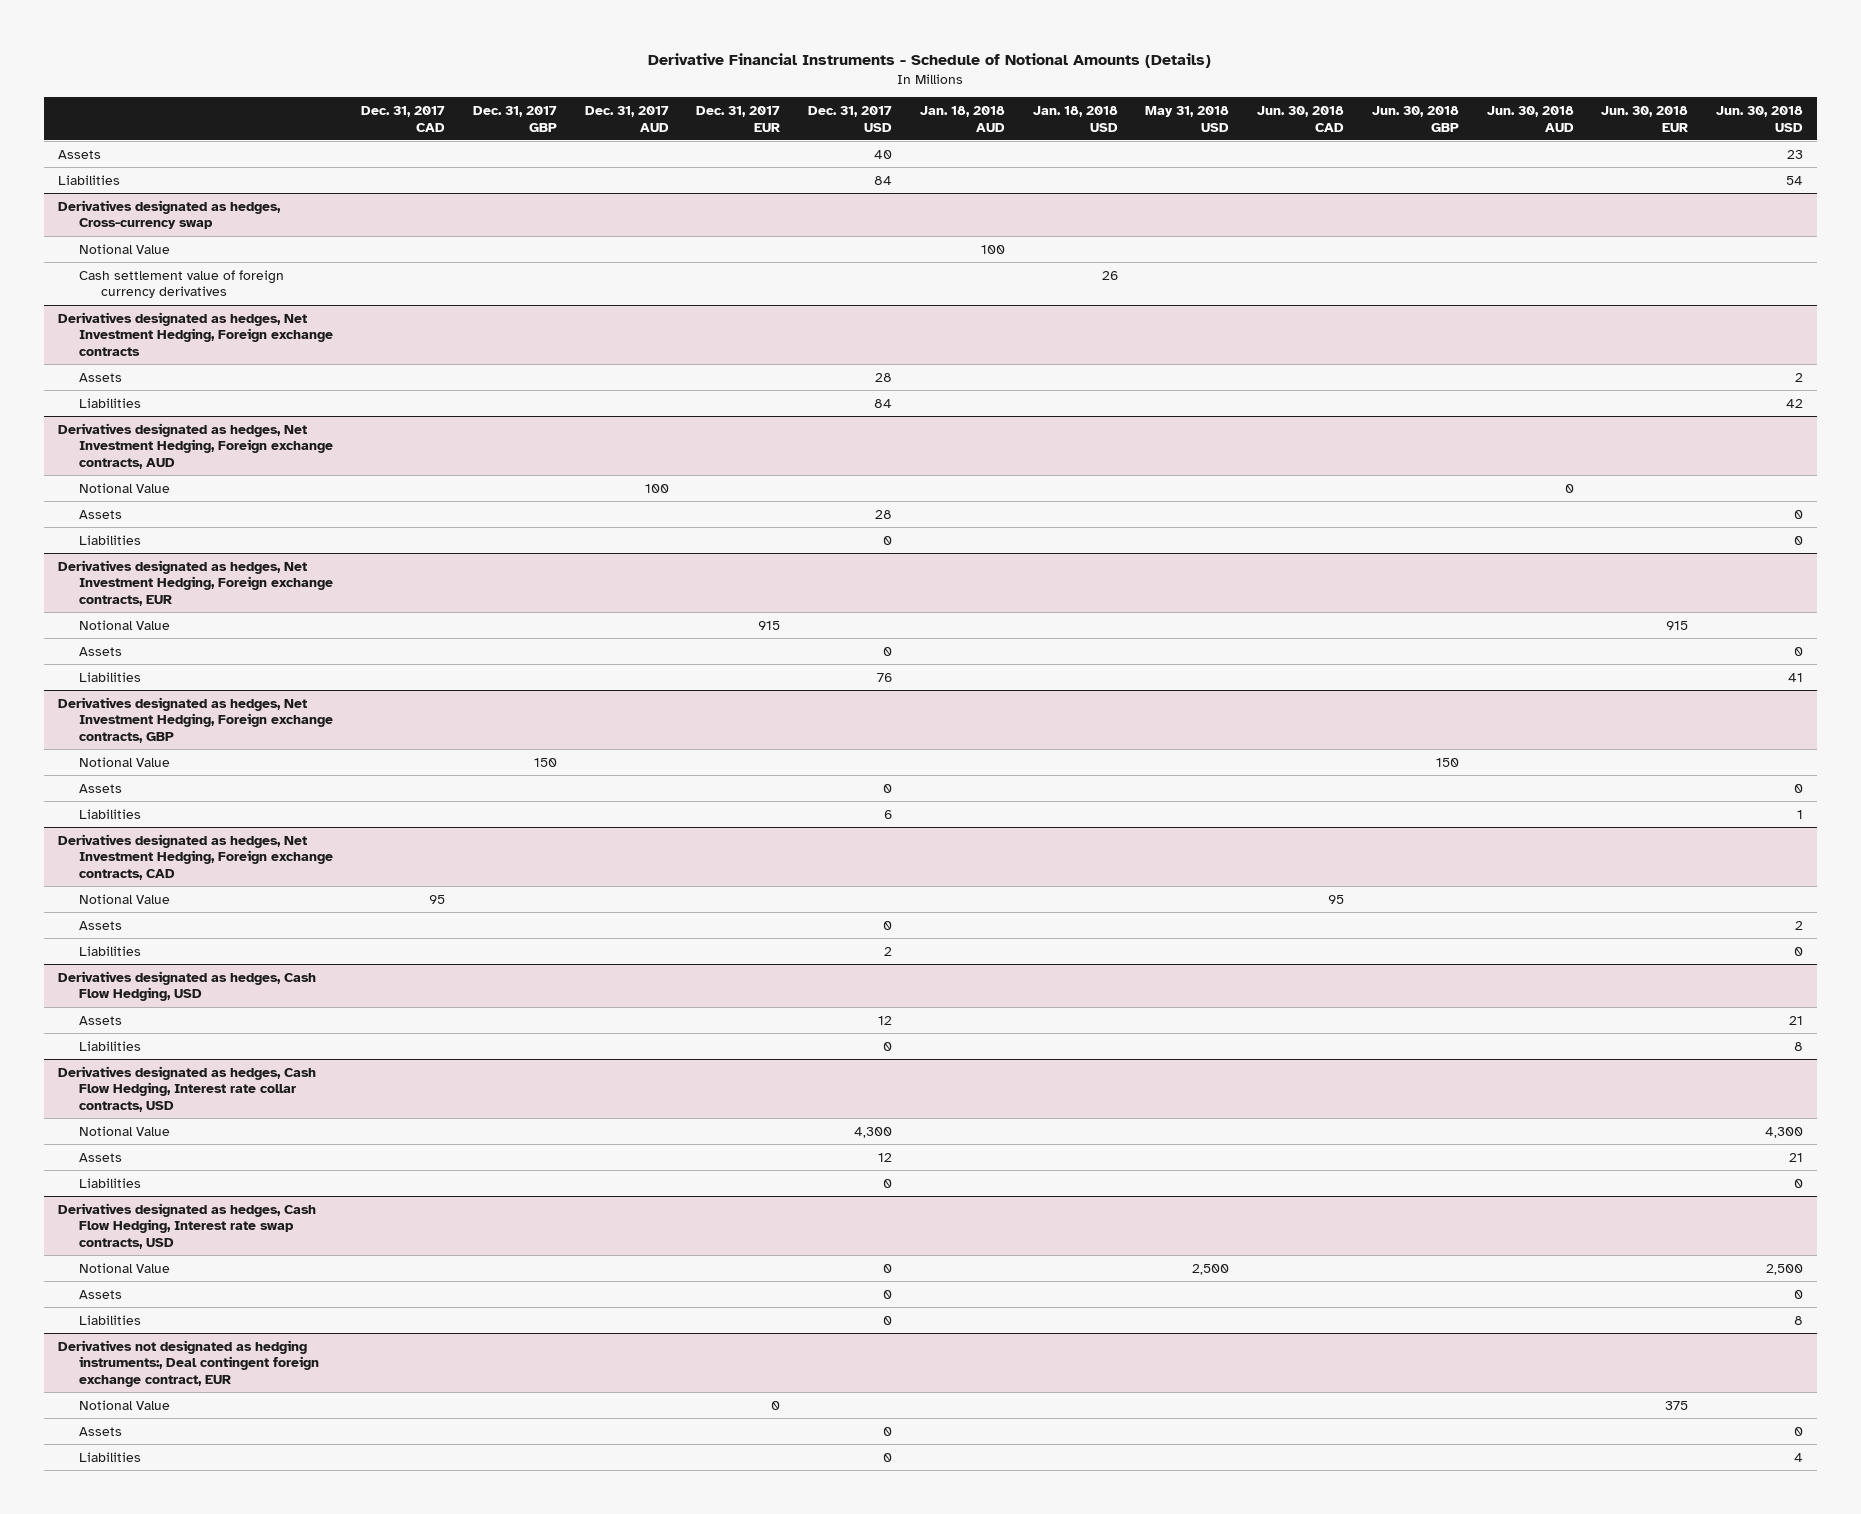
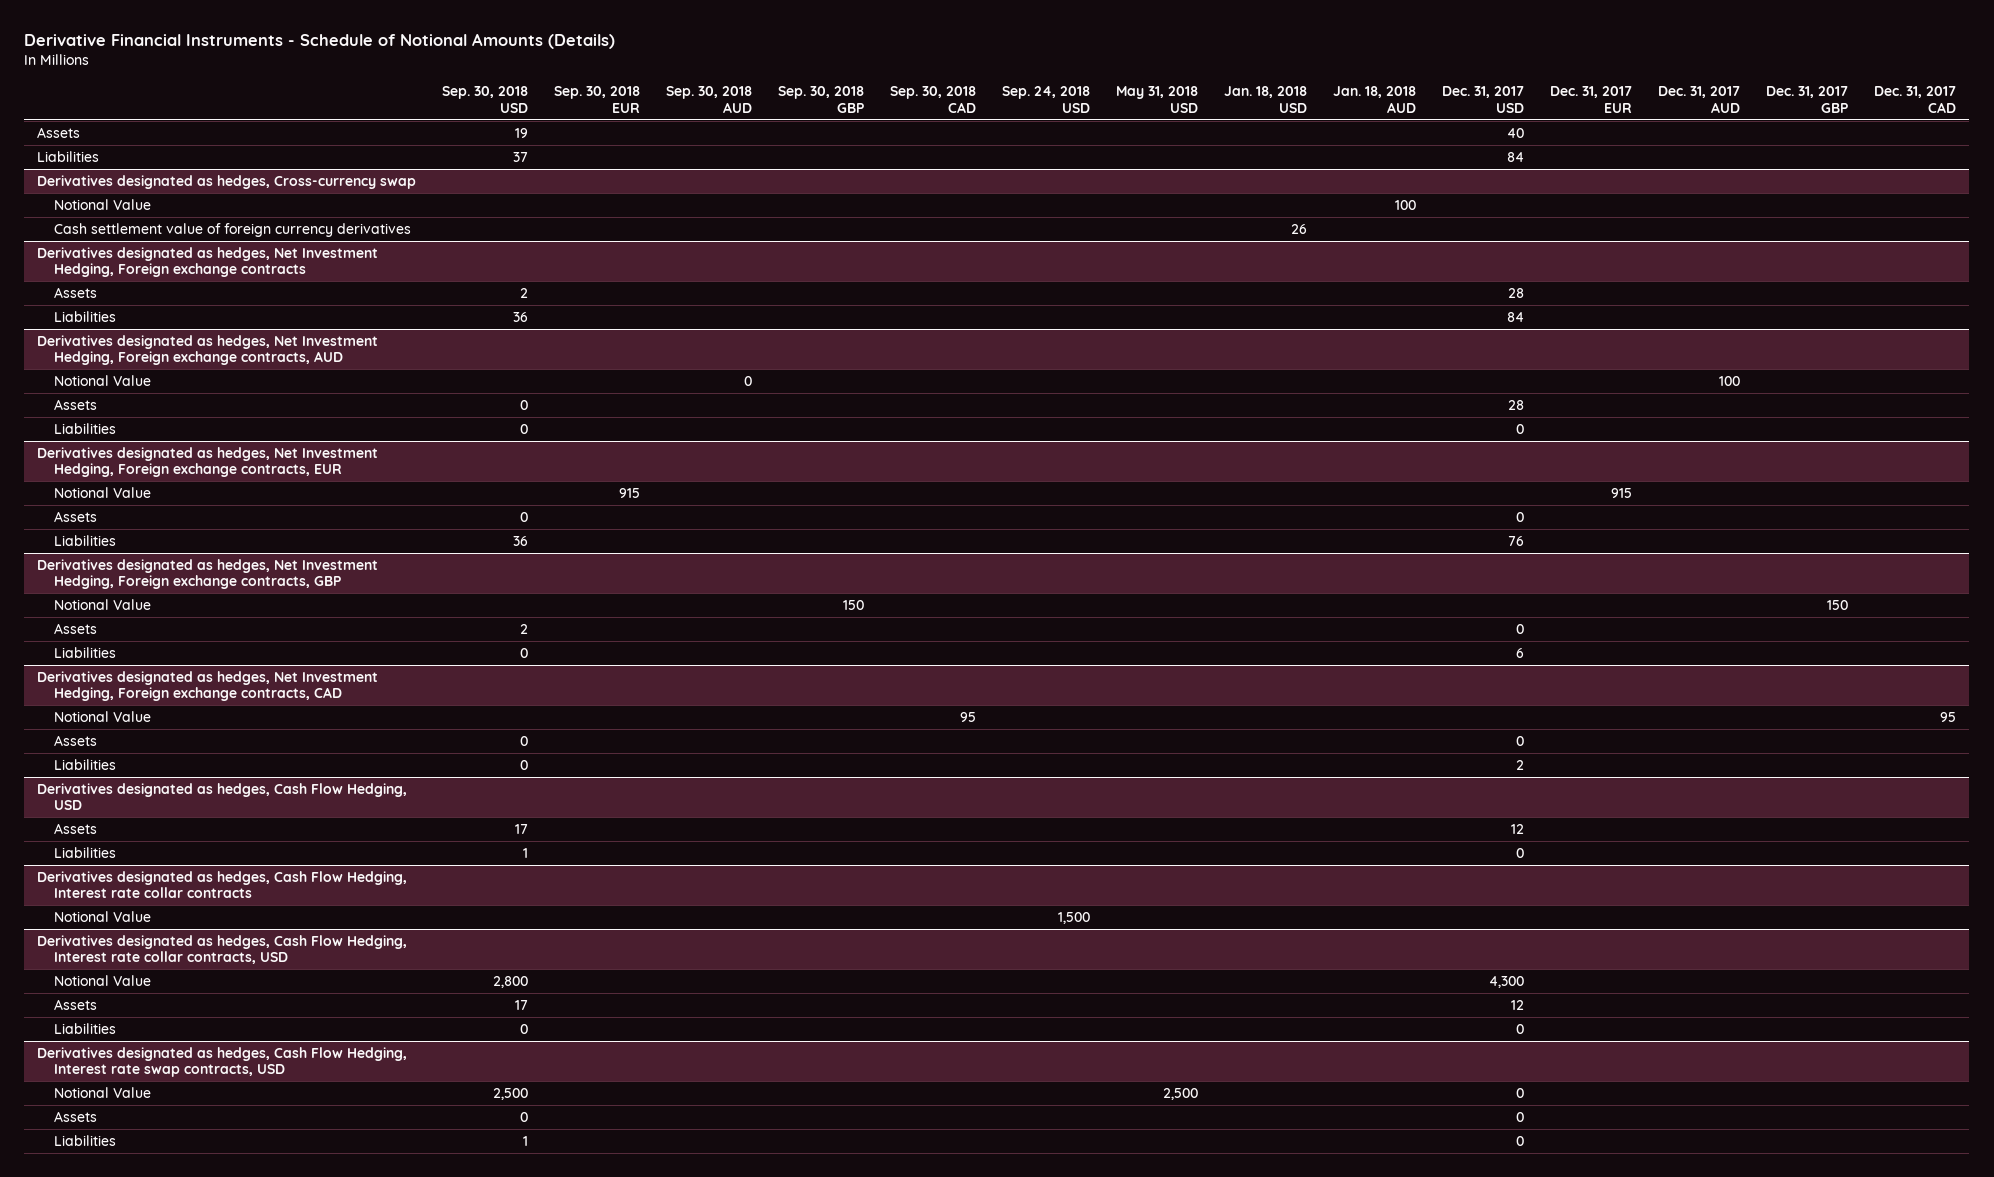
[1257,106,1345,132] Jun. 30, 2018 CAD -> none
[1371,106,1459,132] Jun. 30, 2018 GBP -> none
[1486,106,1574,132] Jun. 30, 2018 AUD -> none
[1601,106,1689,132] Jun. 30, 2018 EUR -> none
[1716,106,1804,132] Jun. 30, 2018 USD -> none
none -> [442,86,529,113] Sep. 30, 2018 USD
none -> [554,86,641,113] Sep. 30, 2018 EUR
none -> [666,86,753,113] Sep. 30, 2018 AUD
none -> [778,86,865,113] Sep. 30, 2018 GBP
none -> [890,86,977,113] Sep. 30, 2018 CAD
none -> [1002,86,1091,113] Sep. 24, 2018 USD
none -> [37,870,408,899] Derivatives designated as hedges, Cash Flow Hedging, Interest rate collar contracts
none -> [54,910,152,922] Notional Value
[57,1339,320,1387] Derivatives not designated as hedging instruments:, Deal contingent foreign exchange contract, EUR -> none
[79,1399,171,1410] Notional Value -> none
[79,1426,123,1436] Assets -> none
[79,1451,142,1462] Liabilities -> none

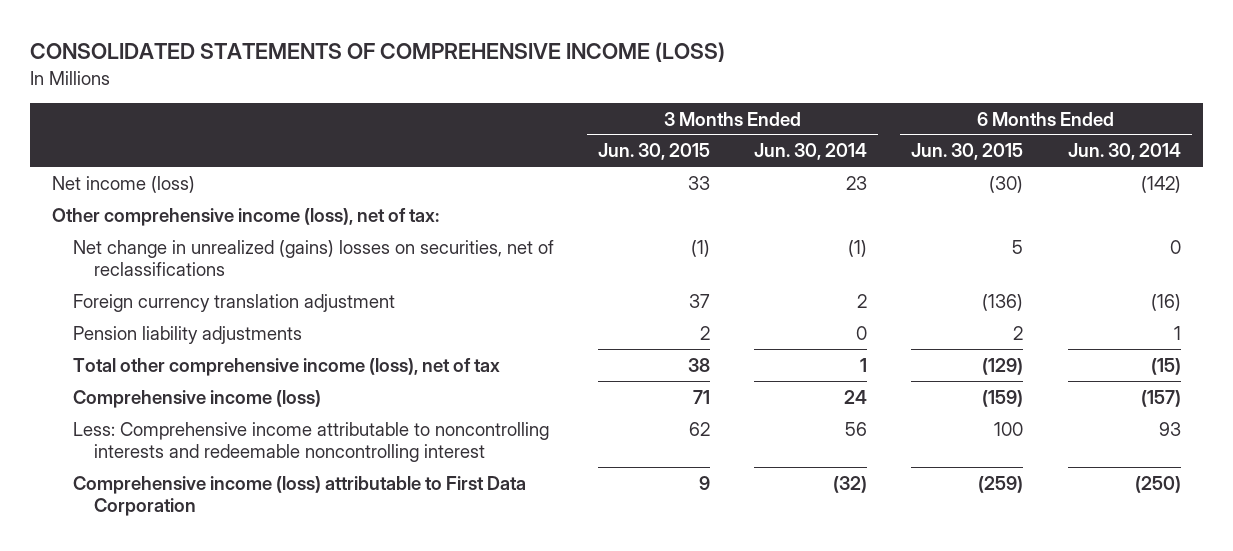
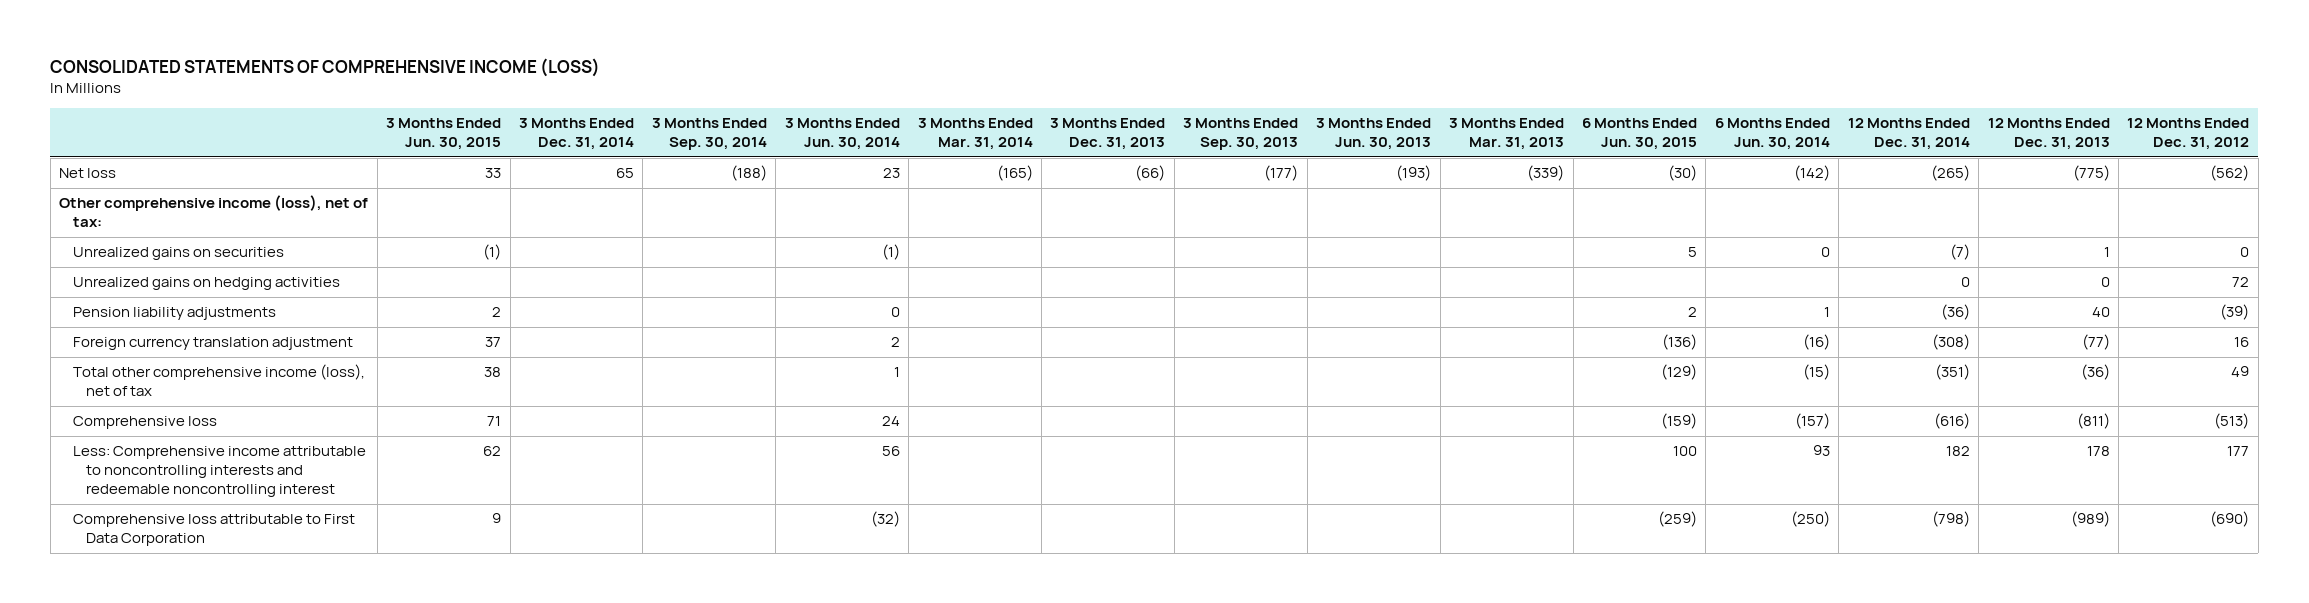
none -> [518,118,634,151] 3 Months Ended Dec. 31, 2014
none -> [651,118,767,151] 3 Months Ended Sep. 30, 2014
none -> [917,118,1033,151] 3 Months Ended Mar. 31, 2014
none -> [1050,118,1166,151] 3 Months Ended Dec. 31, 2013
none -> [1183,118,1299,151] 3 Months Ended Sep. 30, 2013
none -> [1316,118,1432,151] 3 Months Ended Jun. 30, 2013
none -> [1449,118,1565,151] 3 Months Ended Mar. 31, 2013
none -> [1847,118,1970,151] 12 Months Ended Dec. 31, 2014
none -> [1987,118,2110,151] 12 Months Ended Dec. 31, 2013
none -> [2127,118,2250,151] 12 Months Ended Dec. 31, 2012
[52,175,196,193] Net income (loss) -> [59,168,117,179] Net loss
[72,239,554,276] Net change in unrealized (gains) losses on securities, net of reclassifications -> [72,247,284,261] Unrealized gains on securities
none -> [72,277,340,291] Unrealized gains on hedging activities
[72,293,395,312] Foreign currency translation adjustment -> [72,337,353,351] Foreign currency translation adjustment
[72,389,321,408] Comprehensive income (loss) -> [72,416,217,430] Comprehensive loss
[72,475,526,516] Comprehensive income (loss) attributable to First Data Corporation -> [72,514,355,547] Comprehensive loss attributable to First Data Corporation

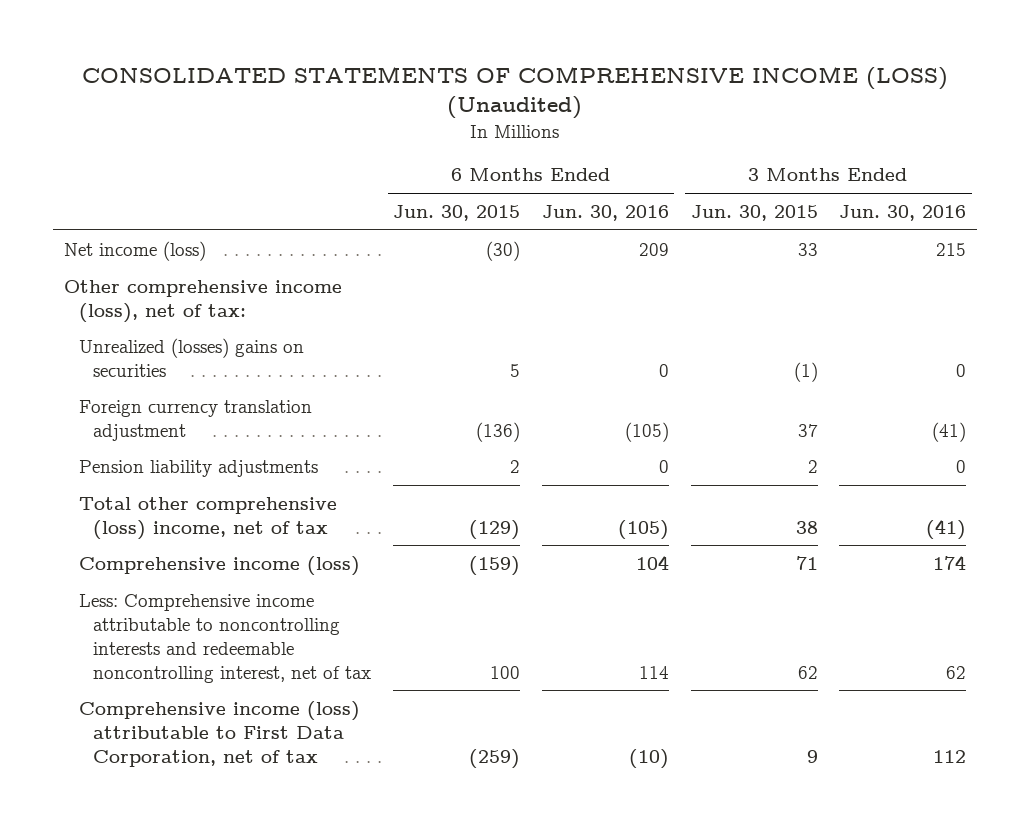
[50,58,601,78] CONSOLIDATED STATEMENTS OF COMPREHENSIVE INCOME (LOSS) -> [82,65,949,120] CONSOLIDATED STATEMENTS OF COMPREHENSIVE INCOME (LOSS) (Unaudited)
[518,118,634,151] 3 Months Ended Dec. 31, 2014 -> none
[651,118,767,151] 3 Months Ended Sep. 30, 2014 -> none
[784,118,900,151] 3 Months Ended Jun. 30, 2014 -> none
[917,118,1033,151] 3 Months Ended Mar. 31, 2014 -> none
[1050,118,1166,151] 3 Months Ended Dec. 31, 2013 -> none
[1183,118,1299,151] 3 Months Ended Sep. 30, 2013 -> none
[1316,118,1432,151] 3 Months Ended Jun. 30, 2013 -> none
[1449,118,1565,151] 3 Months Ended Mar. 31, 2013 -> none
[1714,118,1830,151] 6 Months Ended Jun. 30, 2014 -> none
[1847,118,1970,151] 12 Months Ended Dec. 31, 2014 -> none
[1987,118,2110,151] 12 Months Ended Dec. 31, 2013 -> none
[2127,118,2250,151] 12 Months Ended Dec. 31, 2012 -> none
none -> [541,204,669,221] Jun. 30, 2016
none -> [839,204,967,221] Jun. 30, 2016
[59,168,117,179] Net loss -> [63,240,206,261] Net income (loss)
[72,277,340,291] Unrealized gains on hedging activities -> none
[72,247,284,261] Unrealized gains on securities -> [78,337,304,377] Unrealized (losses) gains on securities
[72,307,276,321] Pension liability adjustments -> [78,459,318,477] Pension liability adjustments
[72,364,365,397] Total other comprehensive income (loss), net of tax -> [78,496,337,540] Total other comprehensive (loss) income, net of tax
[72,416,217,430] Comprehensive loss -> [78,555,360,576] Comprehensive income (loss)
[72,446,366,498] Less: Comprehensive income attributable to noncontrolling interests and redeemable noncontrolling interest -> [78,593,372,683] Less: Comprehensive income attributable to noncontrolling interests and redeemable noncontrolling interest, net of tax
[72,514,355,547] Comprehensive loss attributable to First Data Corporation -> [78,700,360,767] Comprehensive income (loss) attributable to First Data Corporation, net of tax

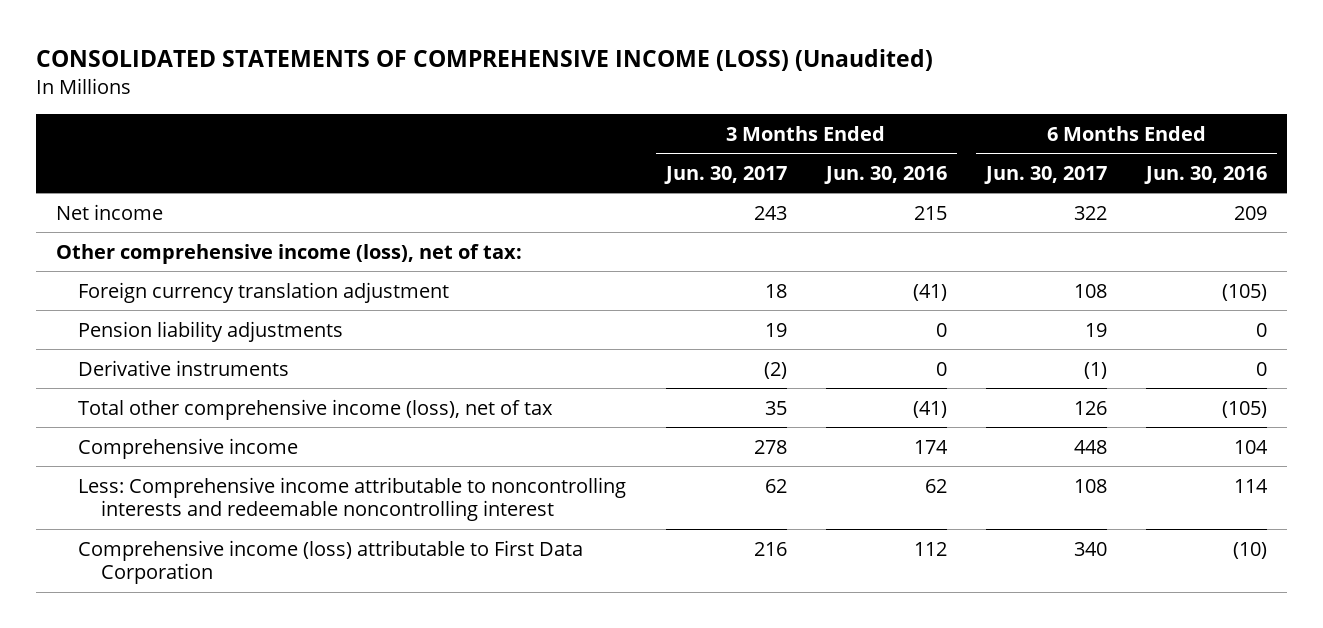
[393,204,521,221] Jun. 30, 2015 -> none
[690,204,818,221] Jun. 30, 2015 -> none
none -> [663,165,787,184] Jun. 30, 2017
none -> [983,165,1107,184] Jun. 30, 2017
[63,240,206,261] Net income (loss) -> [56,203,164,220] Net income
[78,337,304,377] Unrealized (losses) gains on securities -> none
none -> [78,359,290,376] Derivative instruments
[78,496,337,540] Total other comprehensive (loss) income, net of tax -> [78,398,554,420] Total other comprehensive income (loss), net of tax
[78,555,360,576] Comprehensive income (loss) -> [78,437,299,459] Comprehensive income
[78,593,372,683] Less: Comprehensive income attributable to noncontrolling interests and redeemable noncontrolling interest, net of tax -> [78,476,627,522] Less: Comprehensive income attributable to noncontrolling interests and redeemable noncontrolling interest
[78,700,360,767] Comprehensive income (loss) attributable to First Data Corporation, net of tax -> [78,539,584,585] Comprehensive income (loss) attributable to First Data Corporation

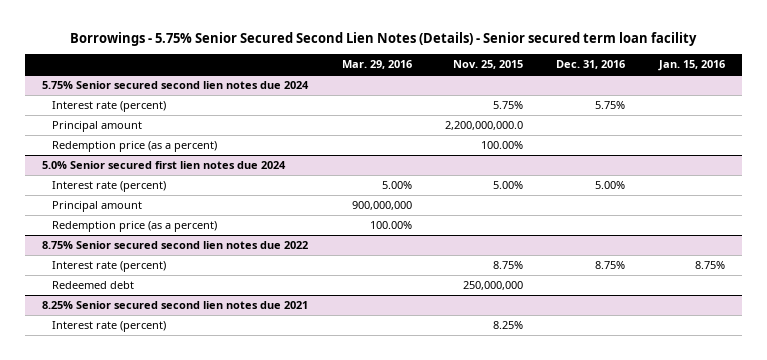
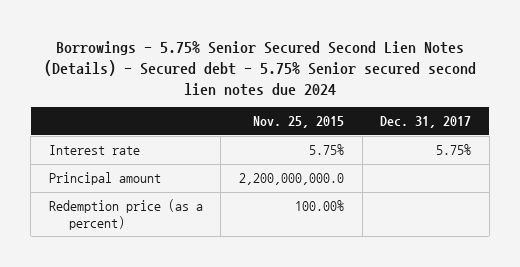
[70,31,698,46] Borrowings - 5.75% Senior Secured Second Lien Notes (Details) - Senior secured term loan facility -> [44,40,477,96] Borrowings - 5.75% Senior Secured Second Lien Notes (Details) - Secured debt - 5.75% Senior secured second lien notes due 2024
[341,60,412,70] Mar. 29, 2016 -> none
[556,60,626,70] Dec. 31, 2016 -> none
[657,60,725,72] Jan. 15, 2016 -> none
none -> [380,116,472,129] Dec. 31, 2017
[42,81,310,90] 5.75% Senior secured second lien notes due 2024 -> none
[52,101,167,113] Interest rate (percent) -> [48,145,140,156] Interest rate
[42,161,287,170] 5.0% Senior secured first lien notes due 2024 -> none
[52,181,167,193] Interest rate (percent) -> none
[52,201,143,213] Principal amount -> none
[52,221,218,233] Redemption price (as a percent) -> none
[42,241,309,250] 8.75% Senior secured second lien notes due 2022 -> none
[52,261,167,273] Interest rate (percent) -> none
[52,281,135,290] Redeemed debt -> none
[42,301,309,310] 8.25% Senior secured second lien notes due 2021 -> none
[52,321,167,333] Interest rate (percent) -> none

